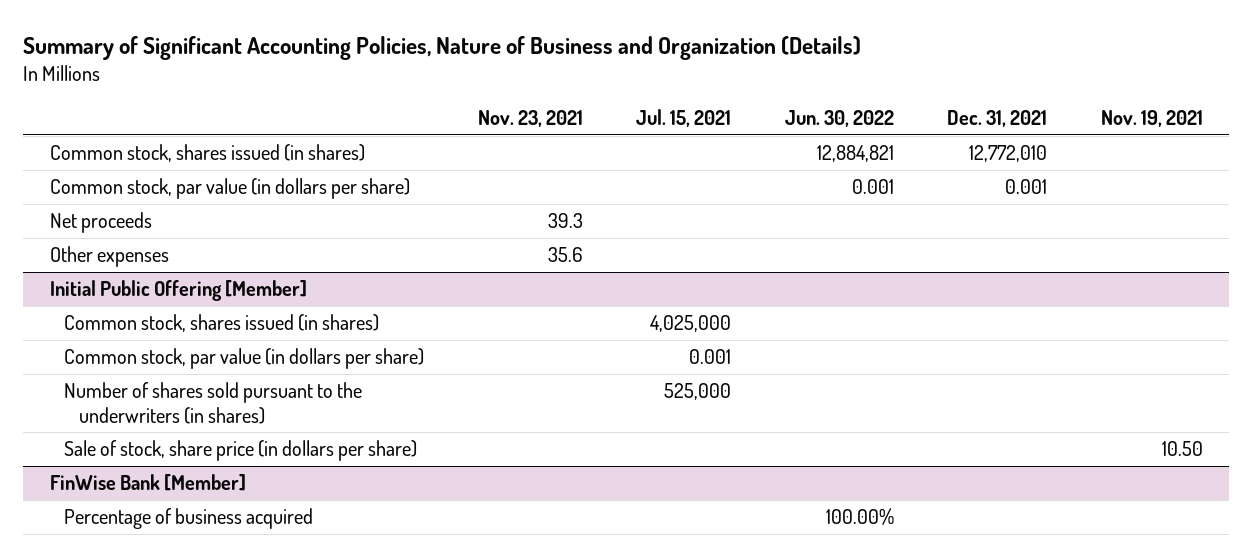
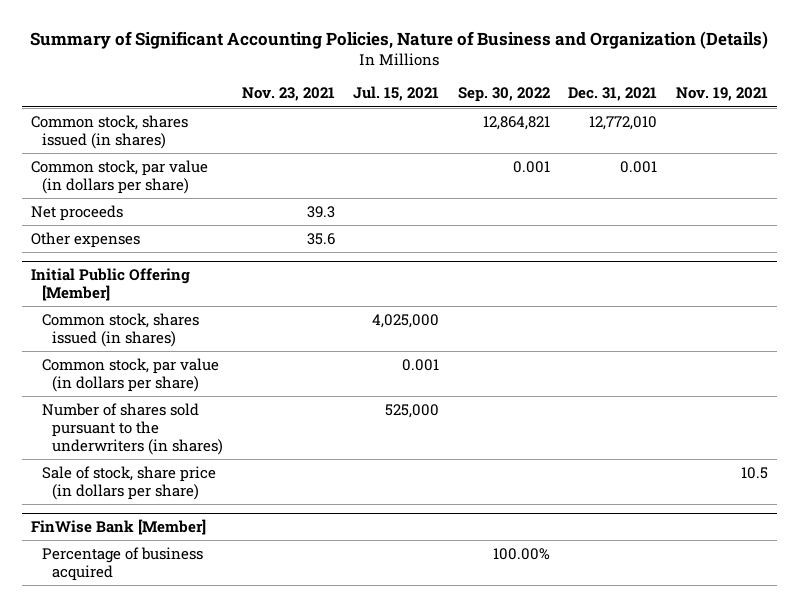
[784,110,894,128] Jun. 30, 2022 -> none
none -> [457,87,550,103] Sep. 30, 2022
[1161,441,1203,457] 10.50 -> [740,466,768,479] 10.5

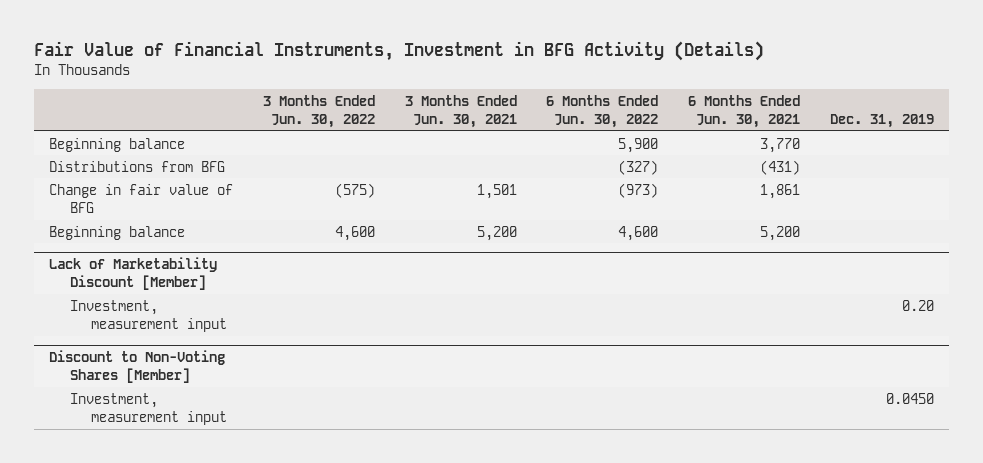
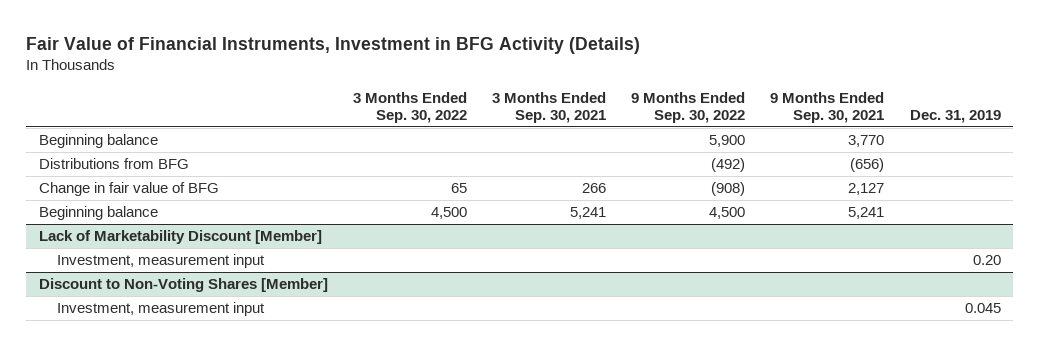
[262,95,375,129] 3 Months Ended Jun. 30, 2022 -> none
[404,95,517,129] 3 Months Ended Jun. 30, 2021 -> none
[546,95,659,129] 6 Months Ended Jun. 30, 2022 -> none
[688,95,801,129] 6 Months Ended Jun. 30, 2021 -> none
none -> [352,91,467,124] 3 Months Ended Sep. 30, 2022
none -> [491,91,606,124] 3 Months Ended Sep. 30, 2021
none -> [631,91,746,124] 9 Months Ended Sep. 30, 2022
none -> [770,91,885,124] 9 Months Ended Sep. 30, 2021
[885,392,934,404] 0.0450 -> [964,303,1001,314] 0.045

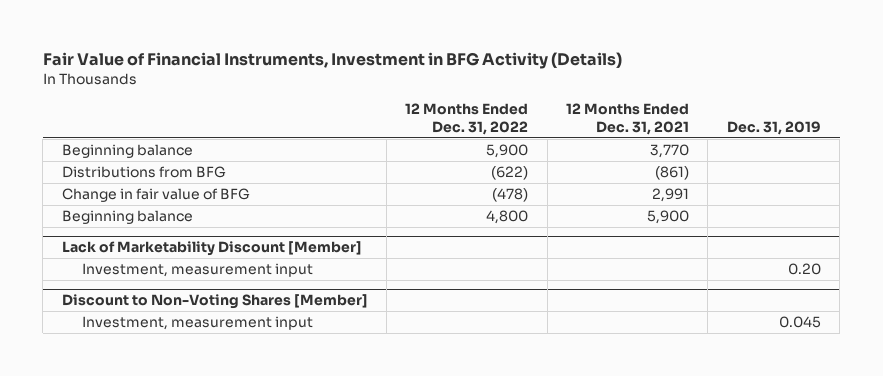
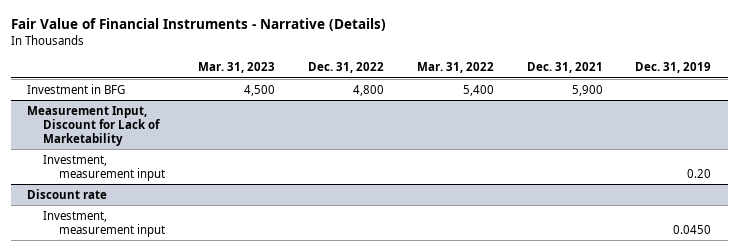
[42,51,622,69] Fair Value of Financial Instruments, Investment in BFG Activity (Details) -> [11,18,387,32] Fair Value of Financial Instruments - Narrative (Details)
[405,102,529,136] 12 Months Ended Dec. 31, 2022 -> none
[566,102,690,136] 12 Months Ended Dec. 31, 2021 -> none
none -> [197,62,275,74] Mar. 31, 2023
none -> [307,62,384,74] Dec. 31, 2022
none -> [416,62,494,74] Mar. 31, 2022
none -> [526,62,603,74] Dec. 31, 2021
[61,165,226,178] Distributions from BFG -> none
[61,187,250,202] Change in fair value of BFG -> none
[61,209,193,224] Beginning balance -> none
[61,143,193,158] Beginning balance -> [27,83,126,94] Investment in BFG
[61,241,362,257] Lack of Marketability Discount [Member] -> [27,105,161,146] Measurement Input, Discount for Lack of Marketability
[61,294,368,310] Discount to Non-Voting Shares [Member] -> [27,188,108,199] Discount rate
[778,315,821,328] 0.045 -> [673,224,712,234] 0.0450

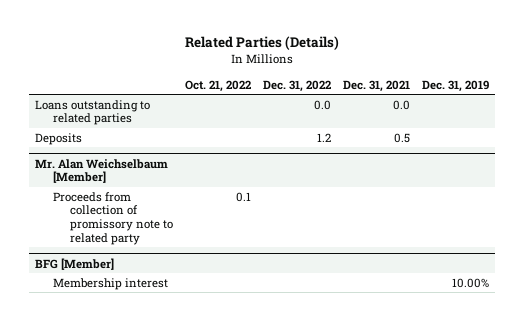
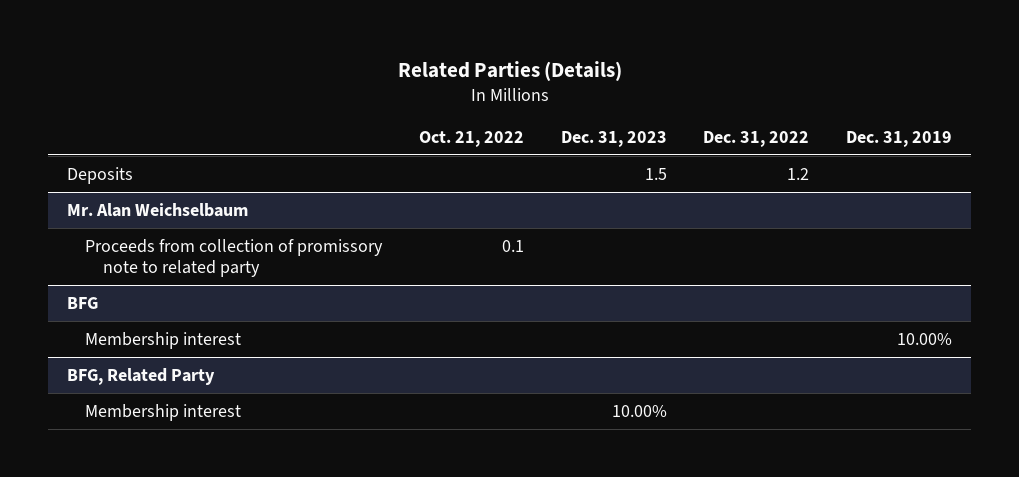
[342,79,410,92] Dec. 31, 2021 -> none
none -> [560,130,667,147] Dec. 31, 2023
[35,99,151,126] Loans outstanding to related parties -> none
[35,158,169,184] Mr. Alan Weichselbaum [Member] -> [66,202,248,217] Mr. Alan Weichselbaum
[35,257,115,270] BFG [Member] -> [66,296,98,309] BFG
none -> [66,367,215,385] BFG, Related Party
none -> [84,403,241,421] Membership interest

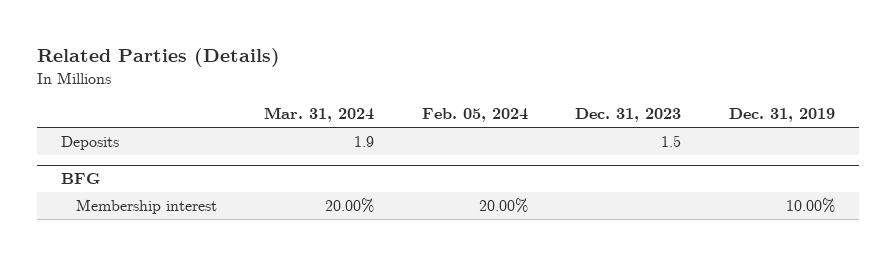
[418,130,524,147] Oct. 21, 2022 -> none
[703,130,810,147] Dec. 31, 2022 -> none
none -> [264,107,375,123] Mar. 31, 2024
none -> [421,108,528,123] Feb. 05, 2024
[66,202,248,217] Mr. Alan Weichselbaum -> none
[84,238,383,278] Proceeds from collection of promissory note to related party -> none
[66,367,215,385] BFG, Related Party -> none
[84,403,241,421] Membership interest -> none

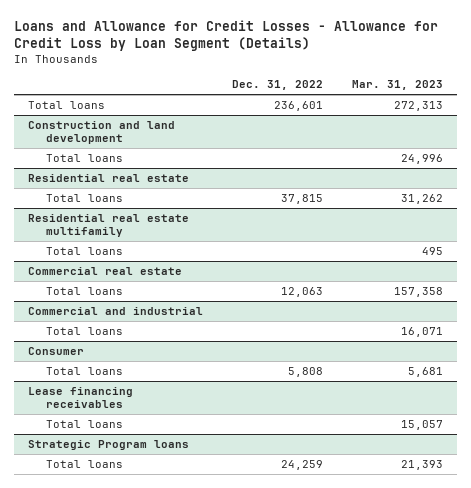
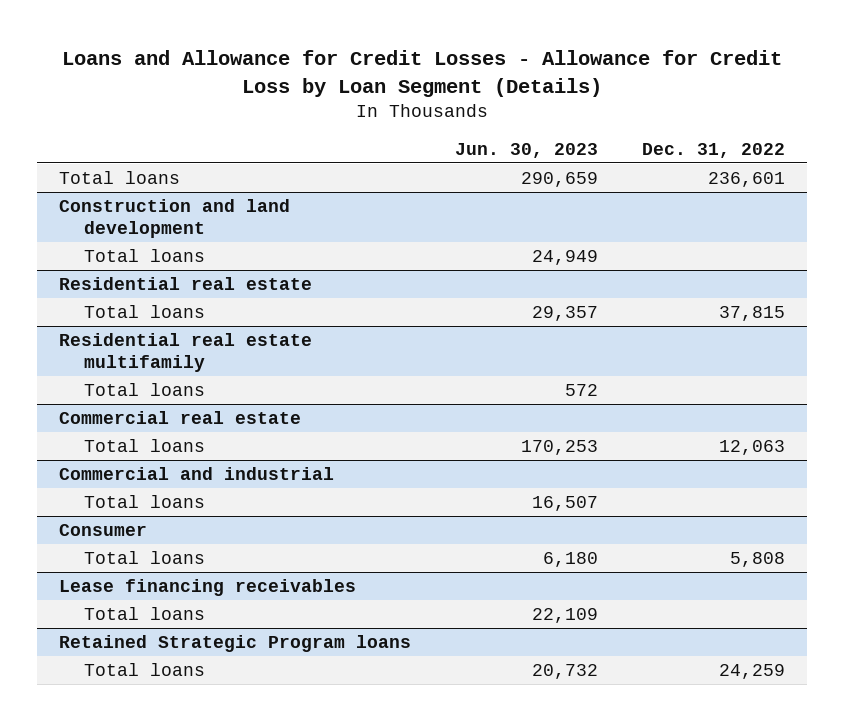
[351,80,443,91] Mar. 31, 2023 -> none
none -> [454,142,598,158] Jun. 30, 2023
[28,439,190,450] Strategic Program loans -> [58,634,411,652] Retained Strategic Program loans

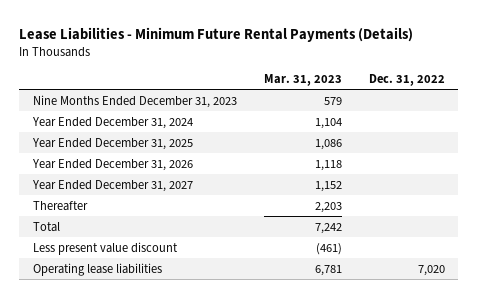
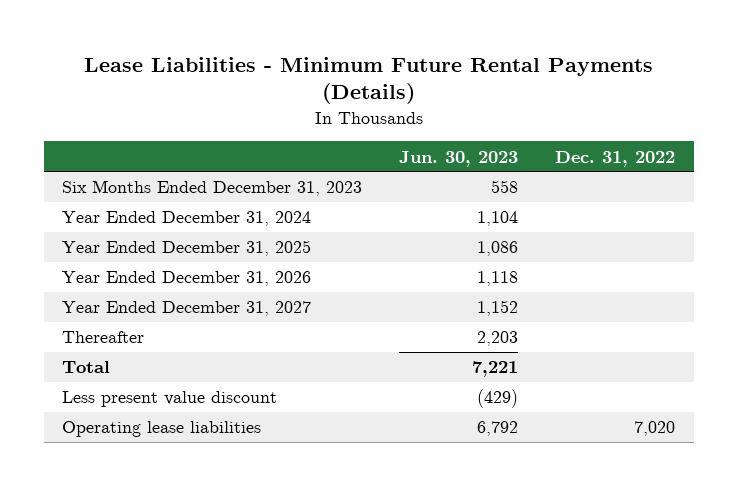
[263,74,342,87] Mar. 31, 2023 -> none
none -> [399,150,519,167] Jun. 30, 2023
[32,94,237,108] Nine Months Ended December 31, 2023 -> [62,180,363,197] Six Months Ended December 31, 2023

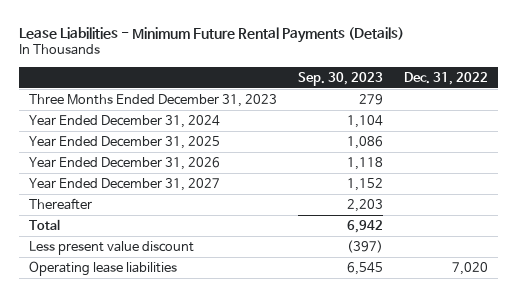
[399,150,519,167] Jun. 30, 2023 -> none
none -> [297,71,383,86] Sep. 30, 2023
[62,180,363,197] Six Months Ended December 31, 2023 -> [29,94,278,108] Three Months Ended December 31, 2023

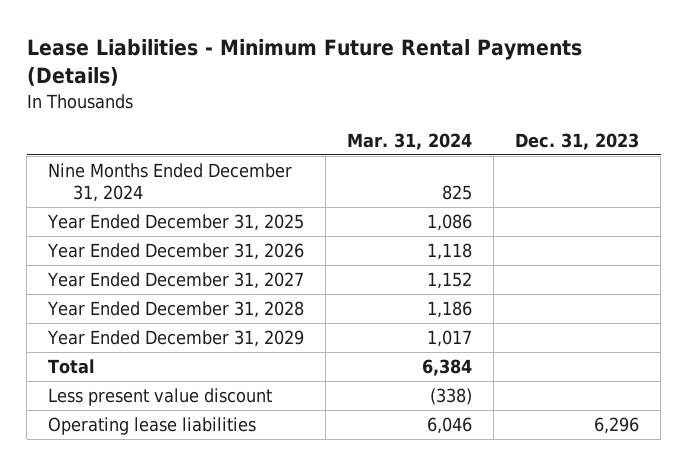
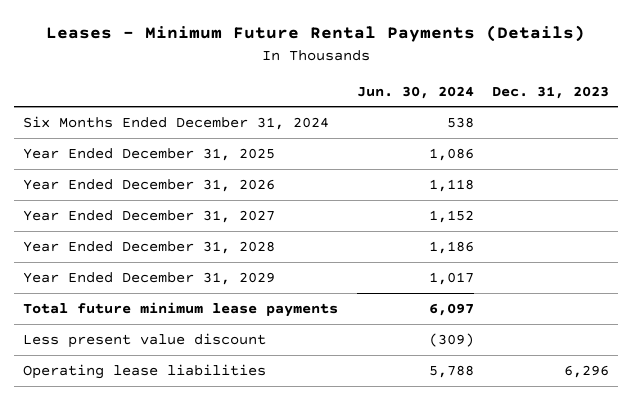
[26,39,582,87] Lease Liabilities - Minimum Future Rental Payments (Details) -> [46,25,586,43] Leases - Minimum Future Rental Payments (Details)
[347,132,473,150] Mar. 31, 2024 -> none
none -> [356,85,474,99] Jun. 30, 2024
[48,163,293,202] Nine Months Ended December 31, 2024 -> [23,116,330,131] Six Months Ended December 31, 2024
[48,359,96,375] Total -> [23,302,339,318] Total future minimum lease payments

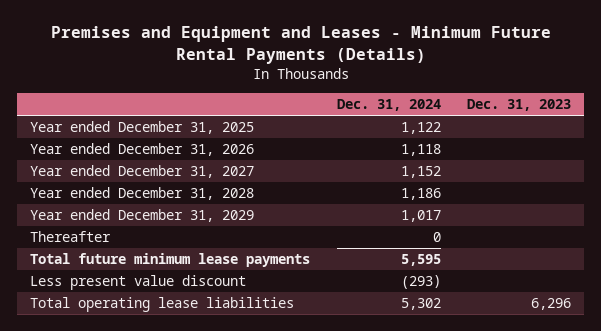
[46,25,586,43] Leases - Minimum Future Rental Payments (Details) -> [50,26,551,65] Premises and Equipment and Leases - Minimum Future Rental Payments (Details)
[356,85,474,99] Jun. 30, 2024 -> none
none -> [336,99,441,112] Dec. 31, 2024
[23,116,330,131] Six Months Ended December 31, 2024 -> none
[23,148,276,162] Year Ended December 31, 2025 -> [29,121,254,135] Year ended December 31, 2025
[23,179,276,193] Year Ended December 31, 2026 -> [29,143,254,157] Year ended December 31, 2026
[23,210,276,224] Year Ended December 31, 2027 -> [29,165,254,179] Year ended December 31, 2027
[23,241,276,255] Year Ended December 31, 2028 -> [29,187,254,201] Year ended December 31, 2028
[23,272,276,286] Year Ended December 31, 2029 -> [29,209,254,223] Year ended December 31, 2029
none -> [29,231,111,243] Thereafter
[23,364,267,380] Operating lease liabilities -> [29,297,294,313] Total operating lease liabilities

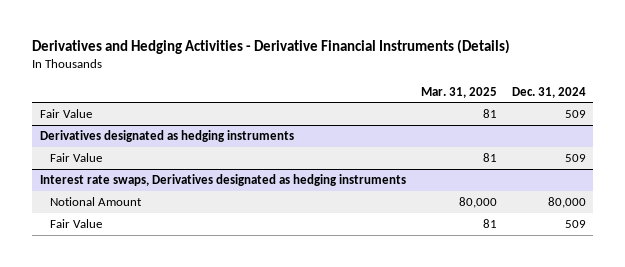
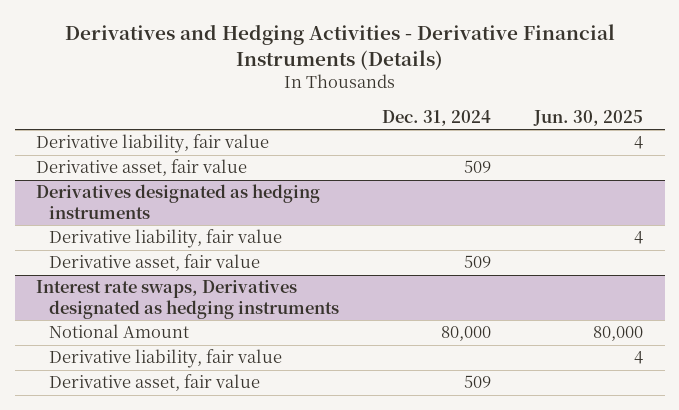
[420,86,497,98] Mar. 31, 2025 -> none
none -> [533,109,644,126] Jun. 30, 2025
none -> [36,134,270,154] Derivative liability, fair value
[39,108,92,118] Fair Value -> [36,159,248,177] Derivative asset, fair value
none -> [49,229,283,249] Derivative liability, fair value
[49,152,102,162] Fair Value -> [49,254,261,272] Derivative asset, fair value
none -> [49,349,283,369] Derivative liability, fair value
[49,218,102,228] Fair Value -> [49,374,261,392] Derivative asset, fair value

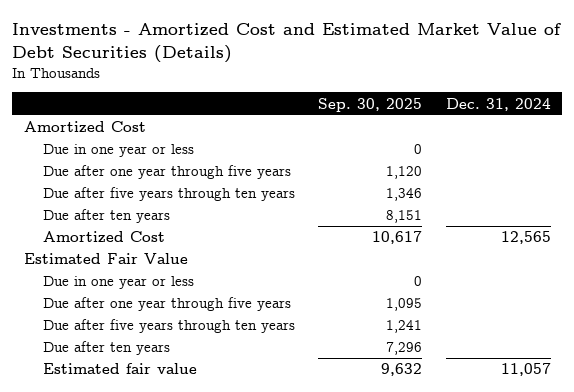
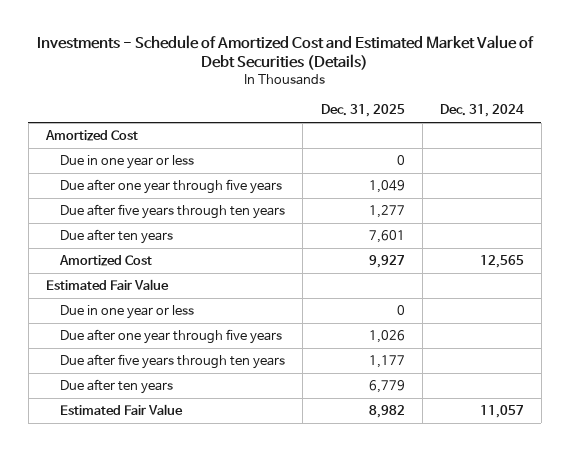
[12,22,562,63] Investments - Amortized Cost and Estimated Market Value of Debt Securities (Details) -> [36,34,534,71] Investments - Schedule of Amortized Cost and Estimated Market Value of Debt Securities (Details)
[318,97,423,112] Sep. 30, 2025 -> none
none -> [320,103,405,117] Dec. 31, 2025
[42,363,197,375] Estimated fair value -> [60,404,184,416] Estimated Fair Value

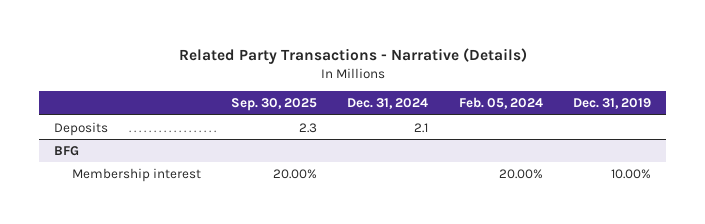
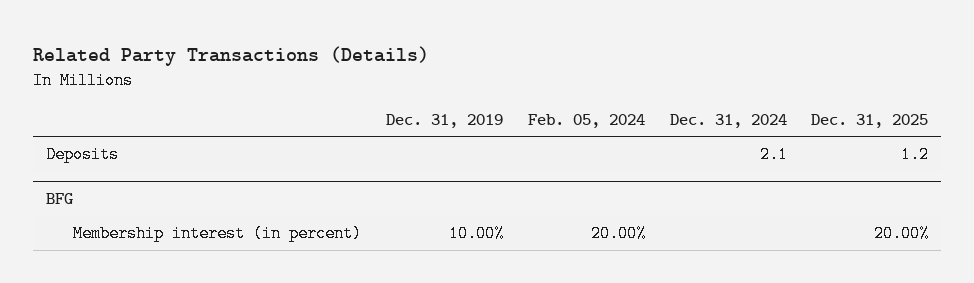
[178,47,527,64] Related Party Transactions - Narrative (Details) -> [33,45,430,66] Related Party Transactions (Details)
[231,98,318,112] Sep. 30, 2025 -> none
none -> [811,113,929,128] Dec. 31, 2025
[71,167,201,182] Membership interest -> [72,225,362,243] Membership interest (in percent)

